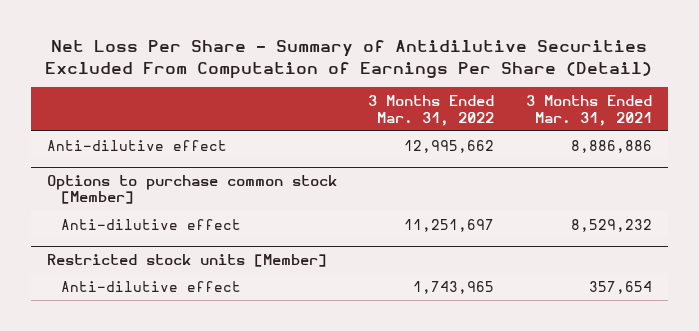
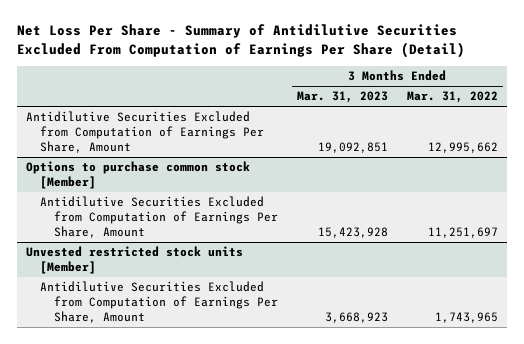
[525,95,652,126] 3 Months Ended Mar. 31, 2021 -> none
none -> [296,91,388,104] Mar. 31, 2023
[46,139,227,151] Anti-dilutive effect -> [26,111,265,154] Antidilutive Securities Excluded from Computation of Earnings Per Share, Amount
[60,218,241,230] Anti-dilutive effect -> [40,196,278,239] Antidilutive Securities Excluded from Computation of Earnings Per Share, Amount
[46,253,327,267] Restricted stock units [Member] -> [26,246,244,275] Unvested restricted stock units [Member]
[60,280,241,292] Anti-dilutive effect -> [40,281,278,324] Antidilutive Securities Excluded from Computation of Earnings Per Share, Amount

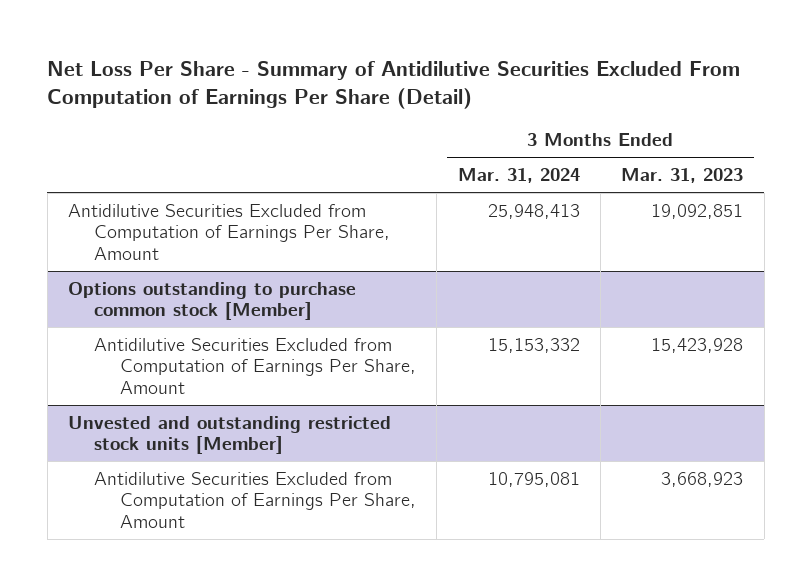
[406,91,498,104] Mar. 31, 2022 -> none
none -> [457,167,580,183] Mar. 31, 2024
[26,161,251,190] Options to purchase common stock [Member] -> [68,281,357,321] Options outstanding to purchase common stock [Member]
[26,246,244,275] Unvested restricted stock units [Member] -> [68,415,392,455] Unvested and outstanding restricted stock units [Member]

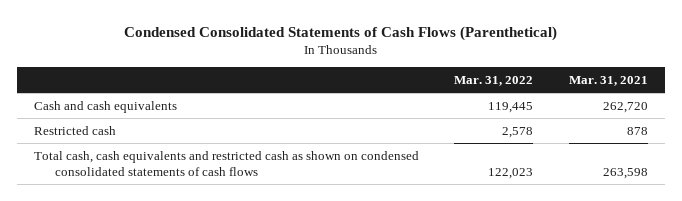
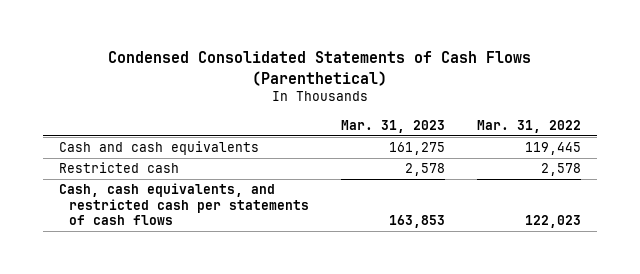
[568,75,648,86] Mar. 31, 2021 -> none
none -> [340,119,445,133] Mar. 31, 2023
[34,150,420,176] Total cash, cash equivalents and restricted cash as shown on condensed consolidated statements of cash flows -> [59,183,309,226] Cash, cash equivalents, and restricted cash per statements of cash flows

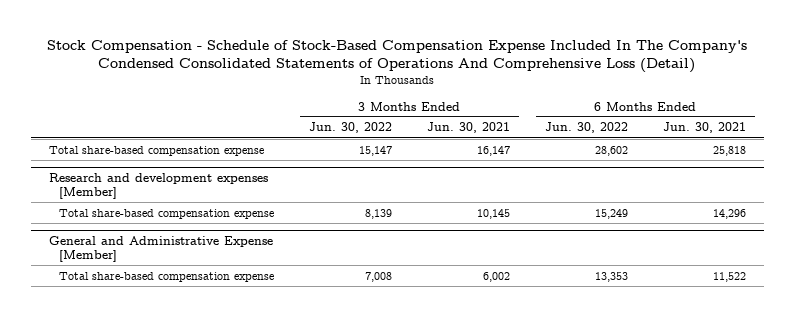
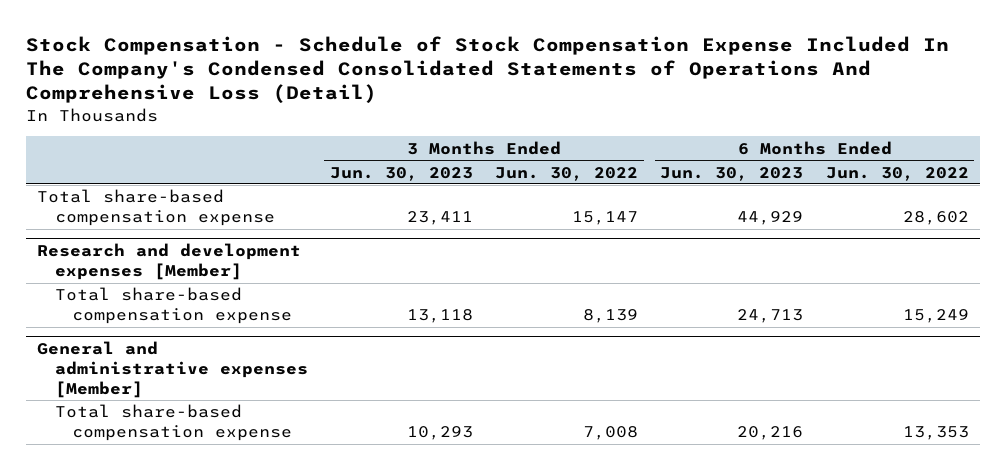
[47,39,748,74] Stock Compensation - Schedule of Stock-Based Compensation Expense Included In The Company's Condensed Consolidated Statements of Operations And Comprehensive Loss (Detail) -> [26,35,950,104] Stock Compensation - Schedule of Stock Compensation Expense Included In The Company's Condensed Consolidated Statements of Operations And Comprehensive Loss (Detail)
[426,122,510,134] Jun. 30, 2021 -> none
[663,122,747,134] Jun. 30, 2021 -> none
none -> [329,166,473,181] Jun. 30, 2023
none -> [660,166,804,181] Jun. 30, 2023
[48,235,273,263] General and Administrative Expense [Member] -> [37,341,308,398] General and administrative expenses [Member]

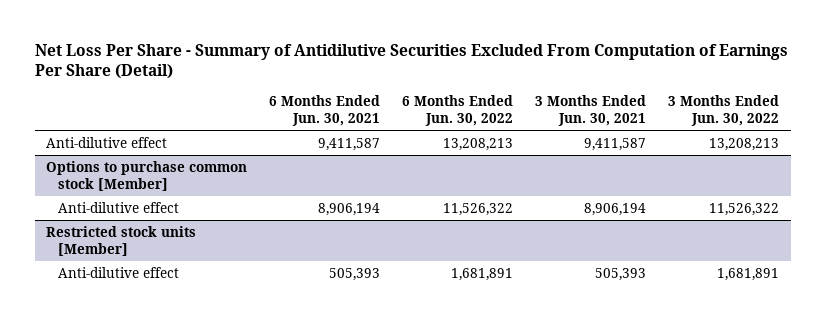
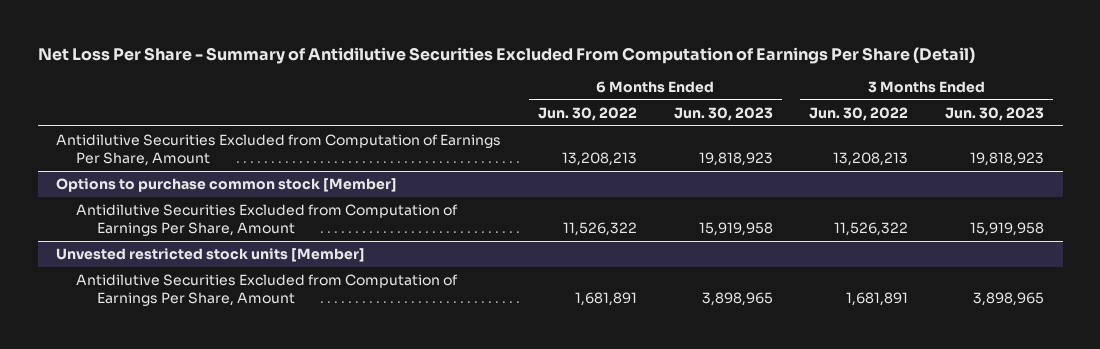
[269,95,381,127] 6 Months Ended Jun. 30, 2021 -> none
[535,95,647,127] 3 Months Ended Jun. 30, 2021 -> none
none -> [673,106,773,121] Jun. 30, 2023
none -> [945,106,1045,121] Jun. 30, 2023
[46,136,168,148] Anti-dilutive effect -> [56,134,502,166] Antidilutive Securities Excluded from Computation of Earnings Per Share, Amount
[58,201,180,213] Anti-dilutive effect -> [76,204,459,236] Antidilutive Securities Excluded from Computation of Earnings Per Share, Amount
[46,225,197,256] Restricted stock units [Member] -> [56,248,366,263] Unvested restricted stock units [Member]
[58,266,180,278] Anti-dilutive effect -> [76,274,459,306] Antidilutive Securities Excluded from Computation of Earnings Per Share, Amount

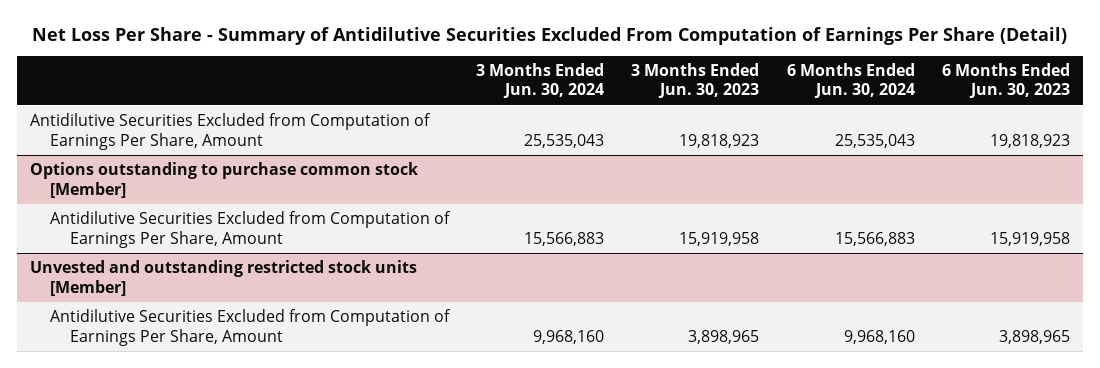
[537,106,637,121] Jun. 30, 2022 -> none
[809,106,909,121] Jun. 30, 2022 -> none
none -> [476,63,605,99] 3 Months Ended Jun. 30, 2024
none -> [786,63,915,99] 6 Months Ended Jun. 30, 2024
[56,178,398,193] Options to purchase common stock [Member] -> [30,162,419,198] Options outstanding to purchase common stock [Member]
[56,248,366,263] Unvested restricted stock units [Member] -> [30,260,418,296] Unvested and outstanding restricted stock units [Member]

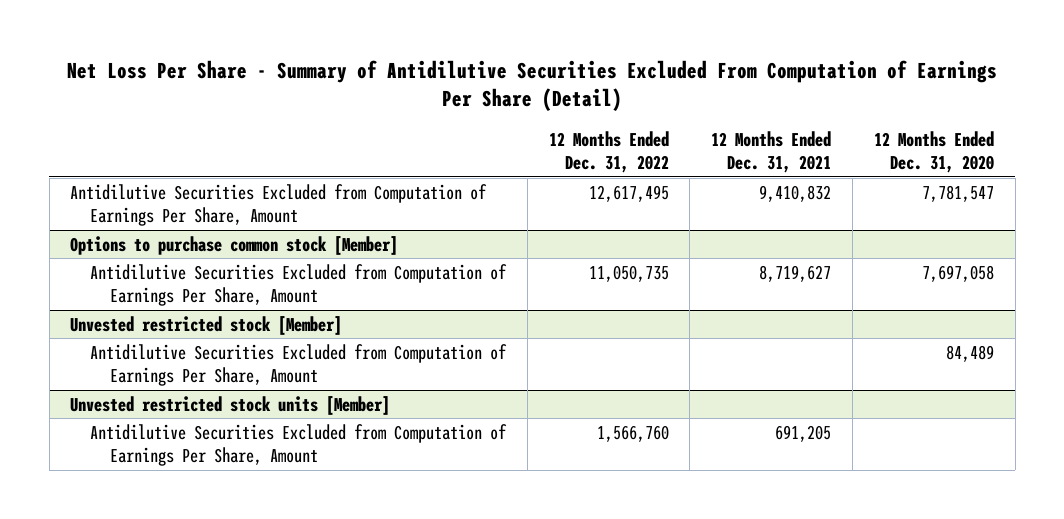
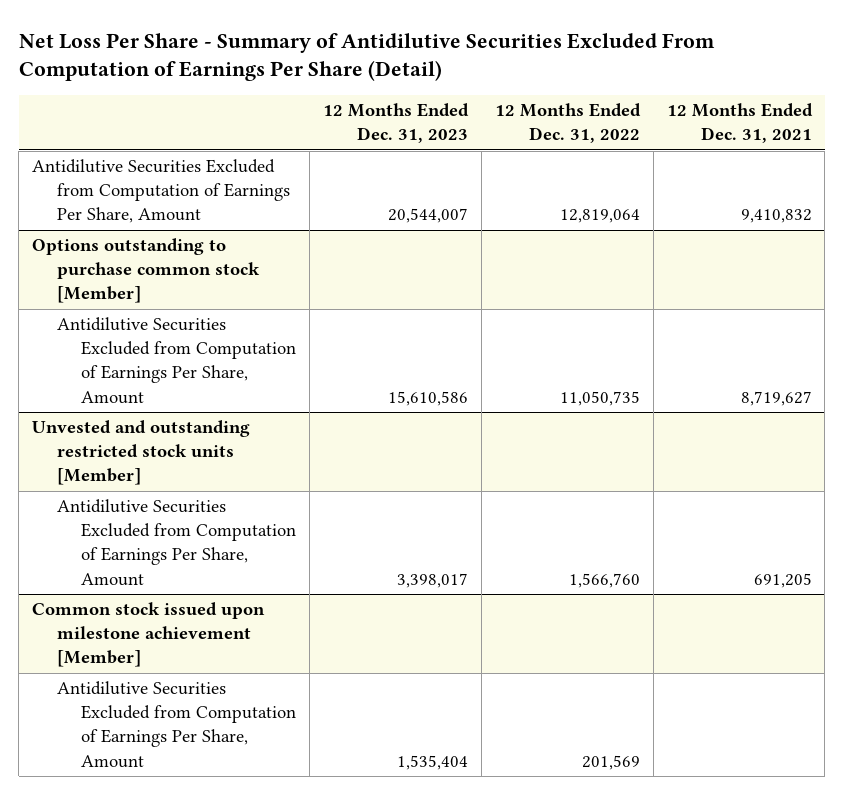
[873,130,994,174] 12 Months Ended Dec. 31, 2020 -> none
none -> [323,103,470,144] 12 Months Ended Dec. 31, 2023
[588,184,669,202] 12,617,495 -> [559,209,640,224] 12,819,064
[70,235,399,255] Options to purchase common stock [Member] -> [32,238,260,304] Options outstanding to purchase common stock [Member]
[70,315,343,335] Unvested restricted stock [Member] -> none
[89,343,507,387] Antidilutive Securities Excluded from Computation of Earnings Per Share, Amount -> none
[70,395,391,415] Unvested restricted stock units [Member] -> [32,420,251,486] Unvested and outstanding restricted stock units [Member]
none -> [32,602,266,668] Common stock issued upon milestone achievement [Member]
none -> [56,681,297,768] Antidilutive Securities Excluded from Computation of Earnings Per Share, Amount

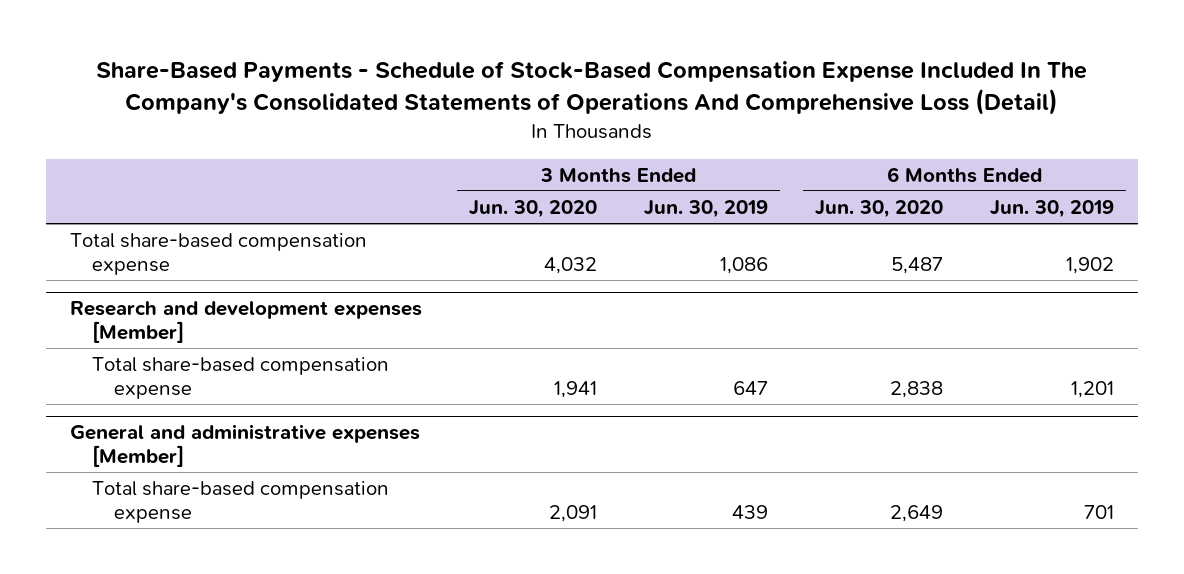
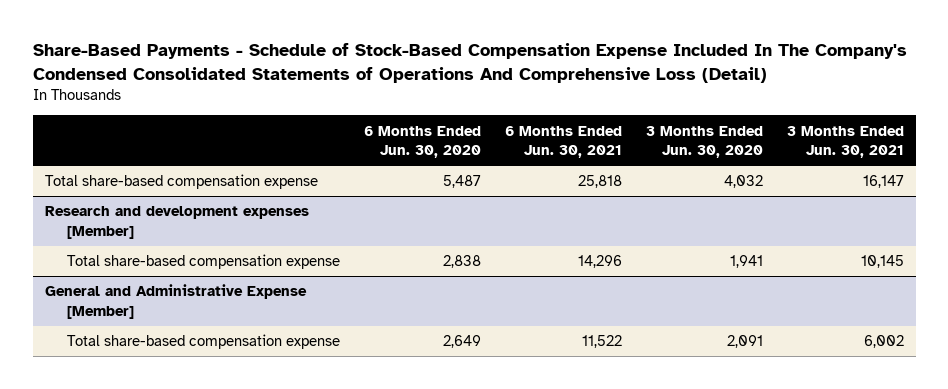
[96,61,1088,116] Share-Based Payments - Schedule of Stock-Based Compensation Expense Included In The Company's Consolidated Statements of Operations And Comprehensive Loss (Detail) -> [32,43,907,83] Share-Based Payments - Schedule of Stock-Based Compensation Expense Included In The Company's Condensed Consolidated Statements of Operations And Comprehensive Loss (Detail)
[644,199,769,218] Jun. 30, 2019 -> none
[990,199,1115,218] Jun. 30, 2019 -> none
none -> [504,125,622,159] 6 Months Ended Jun. 30, 2021
none -> [786,125,904,159] 3 Months Ended Jun. 30, 2021
[69,424,420,468] General and administrative expenses [Member] -> [44,284,307,319] General and Administrative Expense [Member]

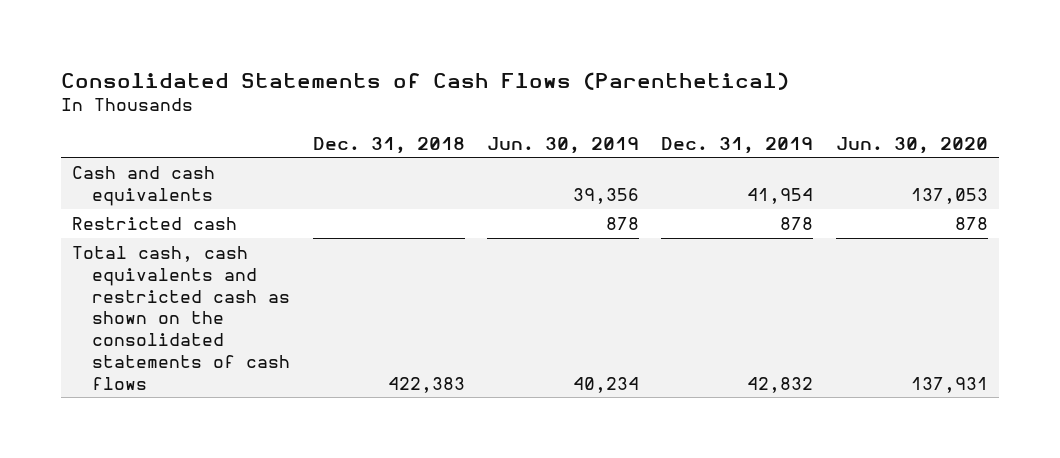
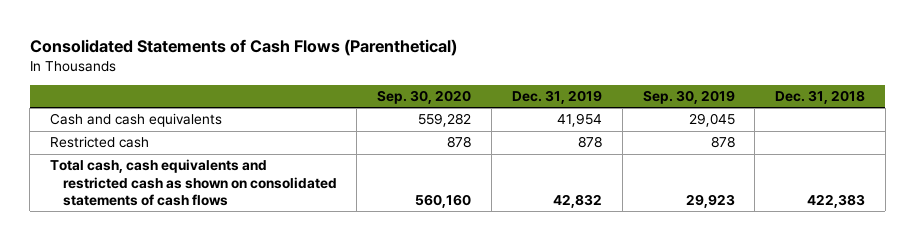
[487,136,640,154] Jun. 30, 2019 -> none
[835,136,988,154] Jun. 30, 2020 -> none
none -> [377,90,472,105] Sep. 30, 2020
none -> [642,90,735,105] Sep. 30, 2019
[71,246,291,390] Total cash, cash equivalents and restricted cash as shown on the consolidated statements of cash flows -> [49,159,337,207] Total cash, cash equivalents and restricted cash as shown on consolidated statements of cash flows

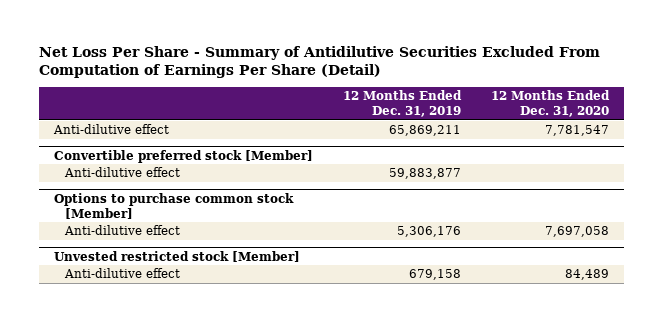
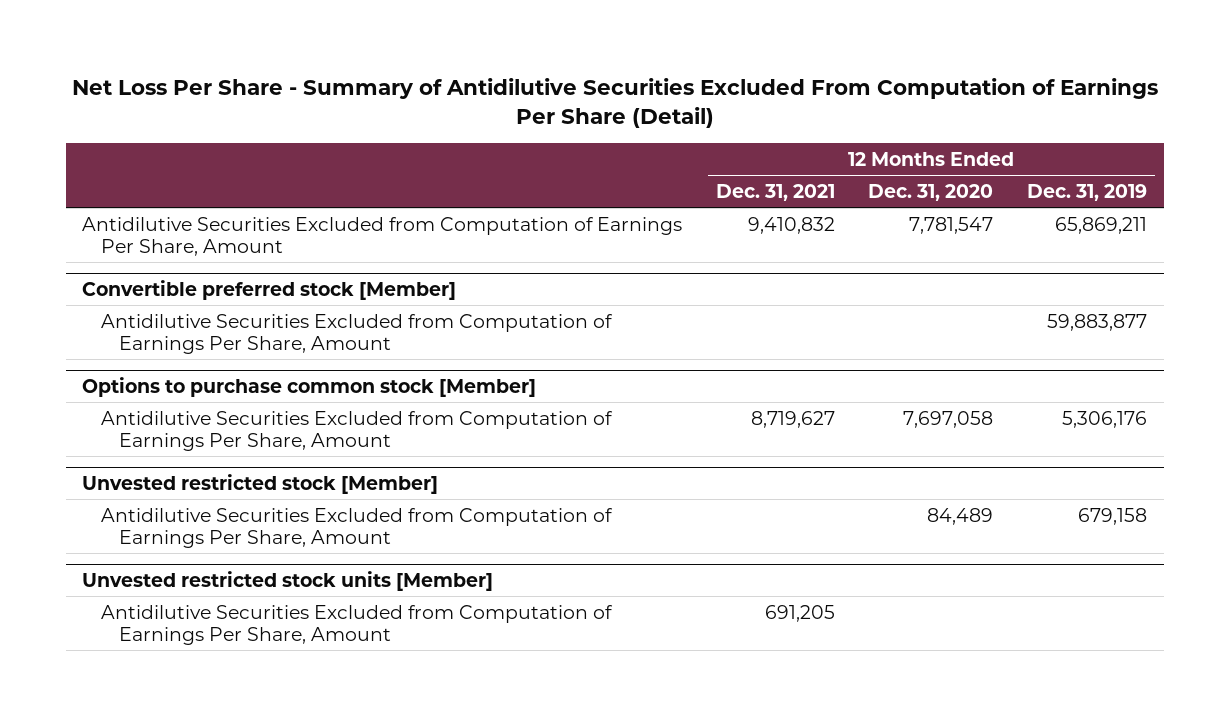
none -> [715,184,835,202] Dec. 31, 2021
[53,124,170,135] Anti-dilutive effect -> [82,216,683,257] Antidilutive Securities Excluded from Computation of Earnings Per Share, Amount
[64,167,181,178] Anti-dilutive effect -> [100,313,613,355] Antidilutive Securities Excluded from Computation of Earnings Per Share, Amount
[64,225,181,236] Anti-dilutive effect -> [100,410,613,452] Antidilutive Securities Excluded from Computation of Earnings Per Share, Amount
[64,268,181,279] Anti-dilutive effect -> [100,507,613,549] Antidilutive Securities Excluded from Computation of Earnings Per Share, Amount
none -> [82,570,494,591] Unvested restricted stock units [Member]
none -> [100,604,613,646] Antidilutive Securities Excluded from Computation of Earnings Per Share, Amount

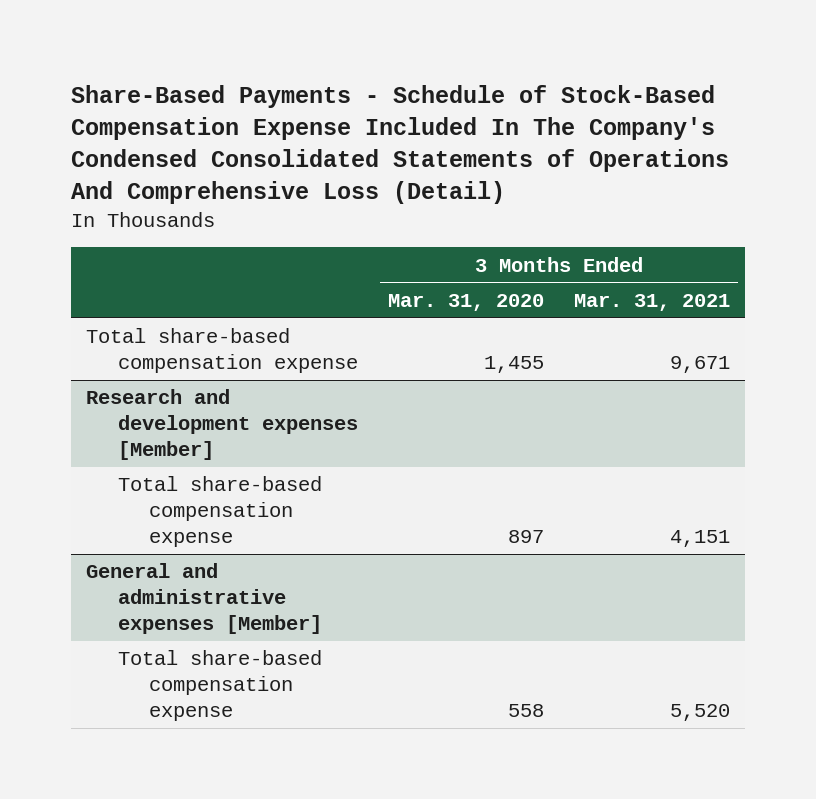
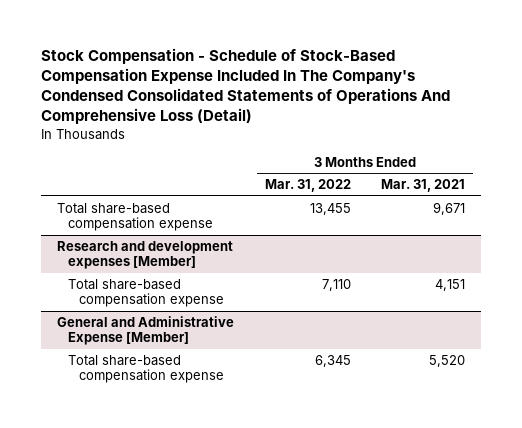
[70,84,729,204] Share-Based Payments - Schedule of Stock-Based Compensation Expense Included In The Company's Condensed Consolidated Statements of Operations And Comprehensive Loss (Detail) -> [41,48,451,125] Stock Compensation - Schedule of Stock-Based Compensation Expense Included In The Company's Condensed Consolidated Statements of Operations And Comprehensive Loss (Detail)
[387,293,544,311] Mar. 31, 2020 -> none
none -> [264,179,351,193] Mar. 31, 2022
[85,563,322,635] General and administrative expenses [Member] -> [56,315,234,346] General and Administrative Expense [Member]

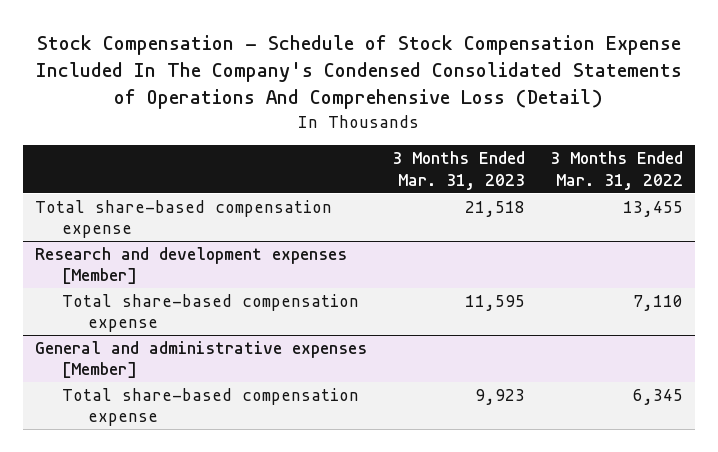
[41,48,451,125] Stock Compensation - Schedule of Stock-Based Compensation Expense Included In The Company's Condensed Consolidated Statements of Operations And Comprehensive Loss (Detail) -> [35,34,682,110] Stock Compensation - Schedule of Stock Compensation Expense Included In The Company's Condensed Consolidated Statements of Operations And Comprehensive Loss (Detail)
[381,179,466,193] Mar. 31, 2021 -> none
none -> [391,151,525,190] 3 Months Ended Mar. 31, 2023
[56,315,234,346] General and Administrative Expense [Member] -> [35,340,368,379] General and administrative expenses [Member]

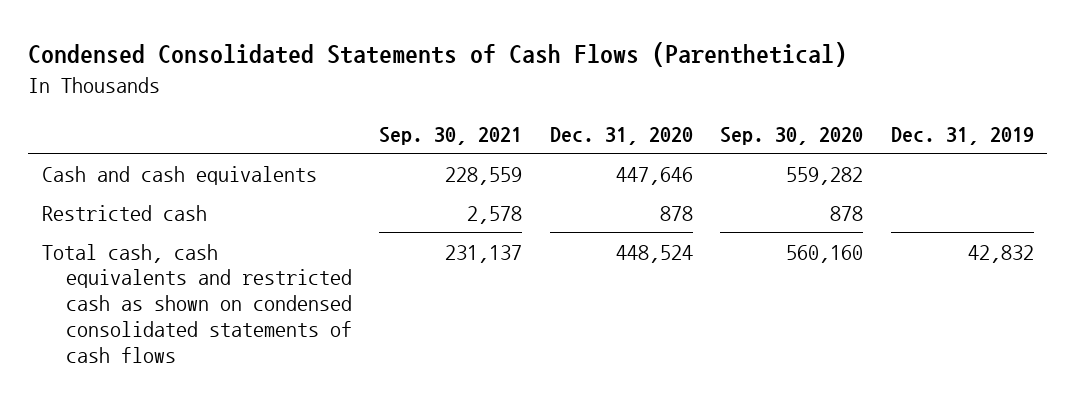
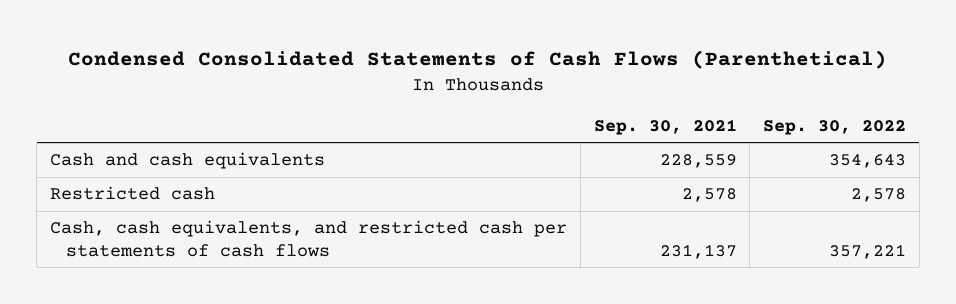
[549,126,693,145] Dec. 31, 2020 -> none
[720,126,864,145] Sep. 30, 2020 -> none
[890,126,1034,145] Dec. 31, 2019 -> none
none -> [763,119,907,135] Sep. 30, 2022
[41,243,352,363] Total cash, cash equivalents and restricted cash as shown on condensed consolidated statements of cash flows -> [49,220,567,257] Cash, cash equivalents, and restricted cash per statements of cash flows

